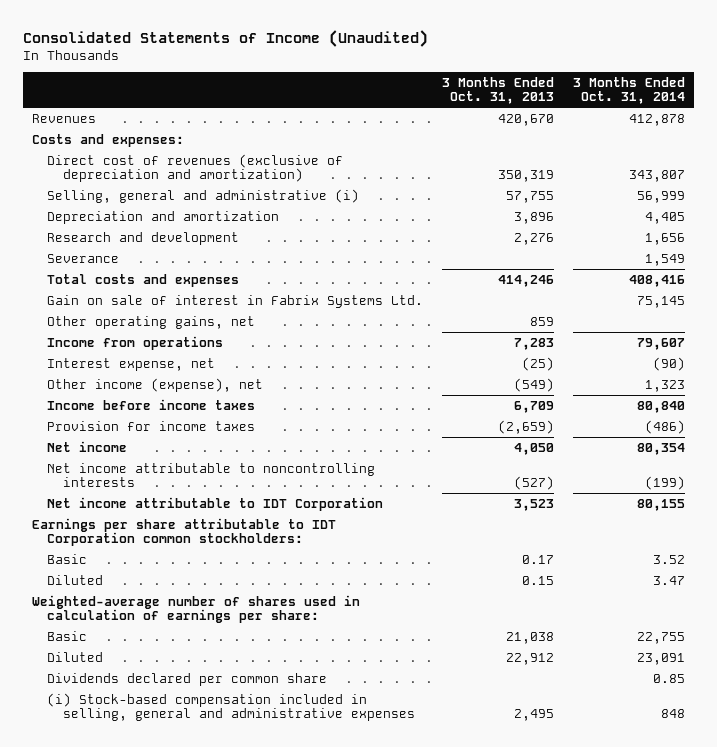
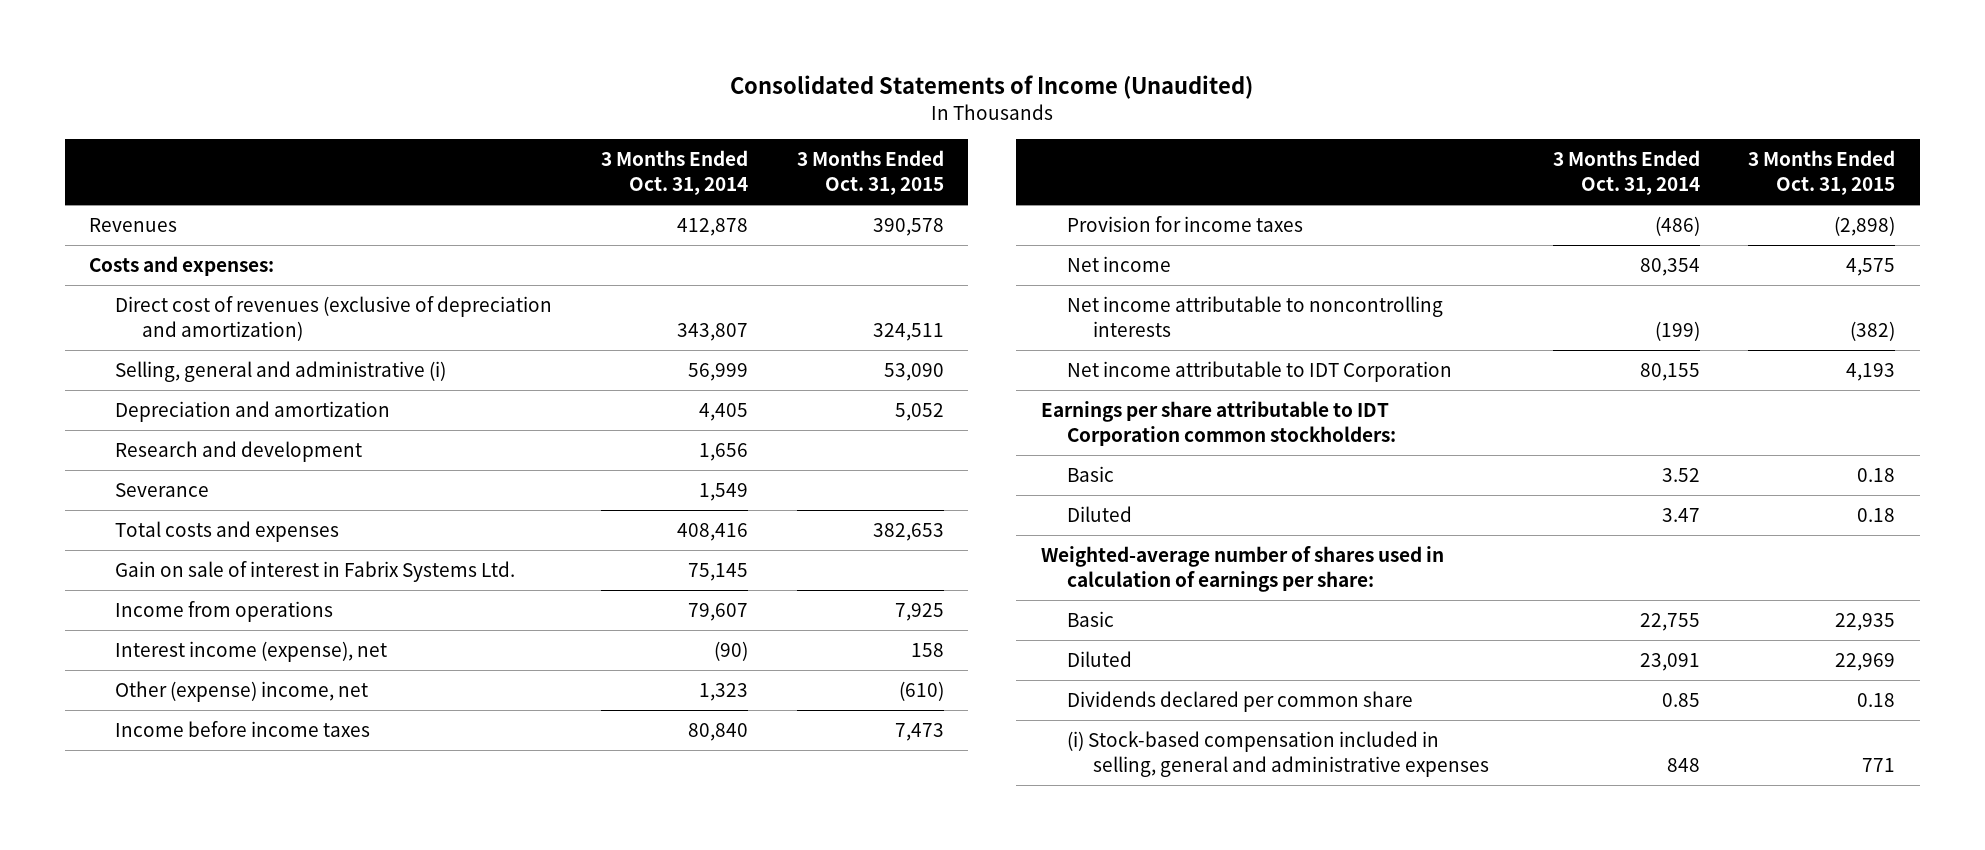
[442,76,555,105] 3 Months Ended Oct. 31, 2013 -> none
none -> [796,150,944,196] 3 Months Ended Oct. 31, 2015
[47,315,256,329] Other operating gains, net -> none
[47,357,216,371] Interest expense, net -> [115,640,388,662] Interest income (expense), net
[47,377,264,392] Other income (expense), net -> [115,680,369,702] Other (expense) income, net

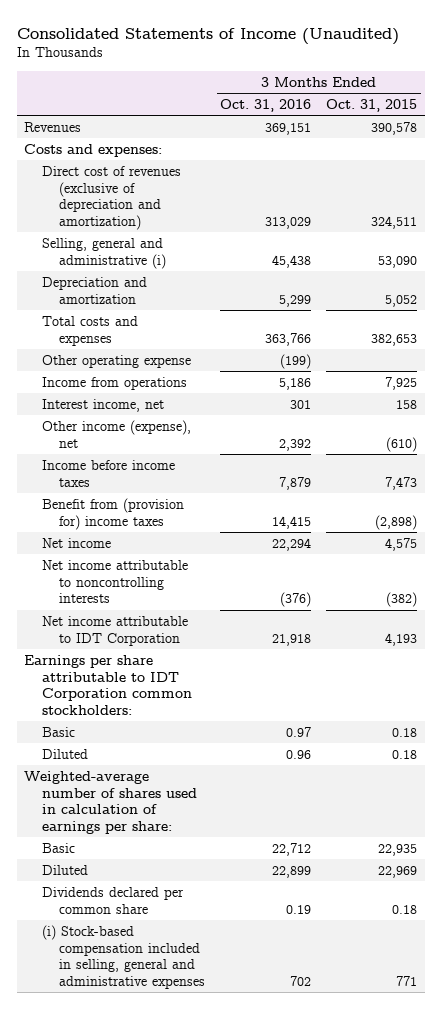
[601,150,749,196] 3 Months Ended Oct. 31, 2014 -> none
none -> [220,99,312,113] Oct. 31, 2016
[115,440,363,462] Research and development -> none
[115,482,210,497] Severance -> none
[115,560,516,582] Gain on sale of interest in Fabrix Systems Ltd. -> none
none -> [41,354,191,368] Other operating expense
[115,640,388,662] Interest income (expense), net -> [41,398,164,412] Interest income, net
[115,680,369,702] Other (expense) income, net -> [41,419,191,448] Other income (expense), net
[1066,215,1303,232] Provision for income taxes -> [41,497,184,530] Benefit from (provision for) income taxes

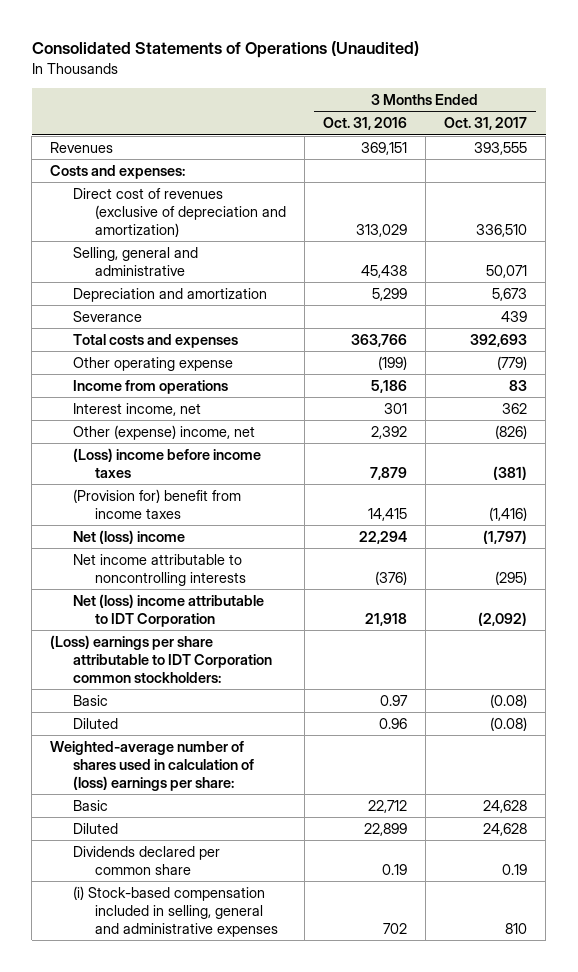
[17,27,400,45] Consolidated Statements of Income (Unaudited) -> [31,41,419,59] Consolidated Statements of Operations (Unaudited)
[326,99,418,113] Oct. 31, 2015 -> none
none -> [444,117,528,131] Oct. 31, 2017
[41,237,167,269] Selling, general and administrative (i) -> [72,246,198,276] Selling, general and administrative
none -> [72,310,142,322] Severance
[41,419,191,448] Other income (expense), net -> [72,424,255,440] Other (expense) income, net
[41,459,175,487] Income before income taxes -> [72,447,261,478] (Loss) income before income taxes
[41,497,184,530] Benefit from (provision for) income taxes -> [72,488,241,519] (Provision for) benefit from income taxes
[41,537,111,548] Net income -> [72,529,185,544] Net (loss) income
[41,615,188,646] Net income attributable to IDT Corporation -> [72,593,264,627] Net (loss) income attributable to IDT Corporation
[24,654,192,716] Earnings per share attributable to IDT Corporation common stockholders: -> [50,634,272,683] (Loss) earnings per share attributable to IDT Corporation common stockholders:
[24,770,197,835] Weighted-average number of shares used in calculation of earnings per share: -> [50,740,254,791] Weighted-average number of shares used in calculation of (loss) earnings per share:

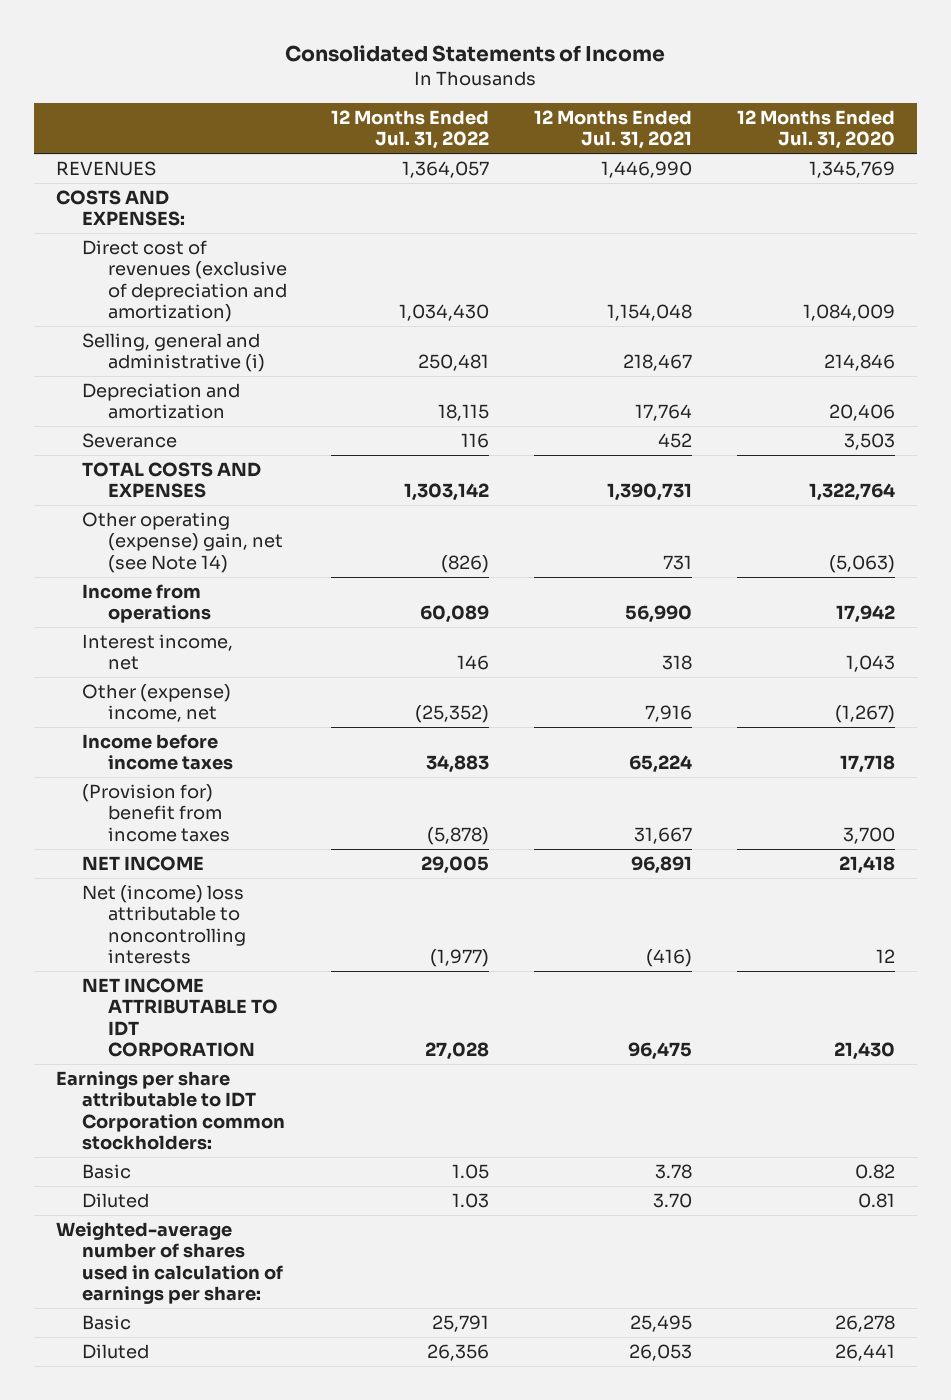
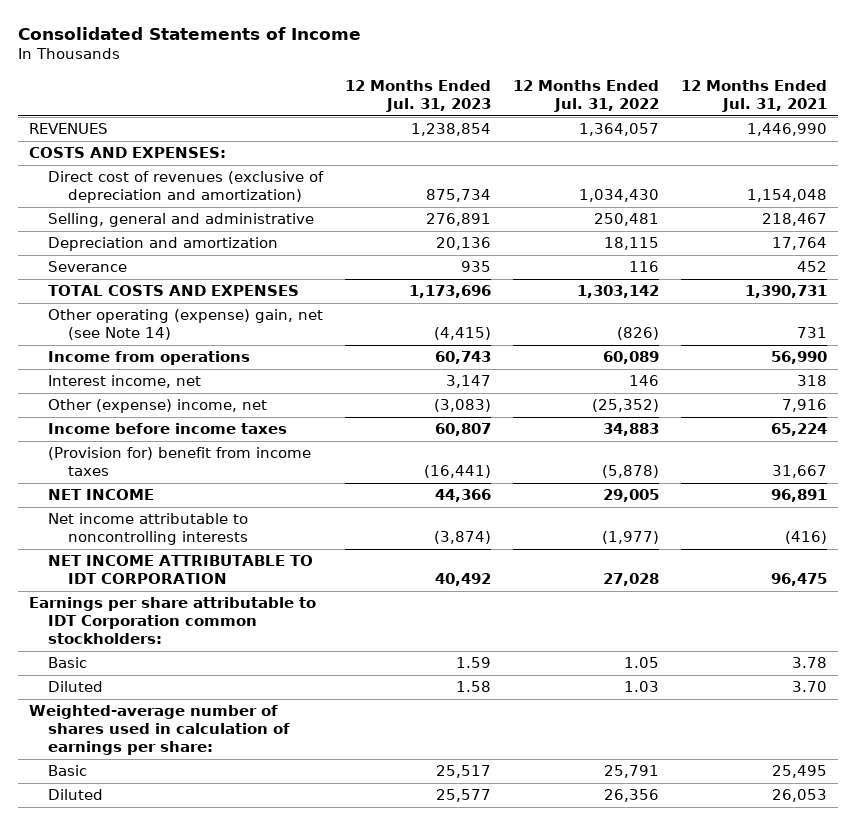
[736,109,895,150] 12 Months Ended Jul. 31, 2020 -> none
none -> [345,80,492,113] 12 Months Ended Jul. 31, 2023
[81,332,265,373] Selling, general and administrative (i) -> [48,213,315,228] Selling, general and administrative
[81,884,246,964] Net (income) loss attributable to noncontrolling interests -> [48,513,249,546] Net income attributable to noncontrolling interests

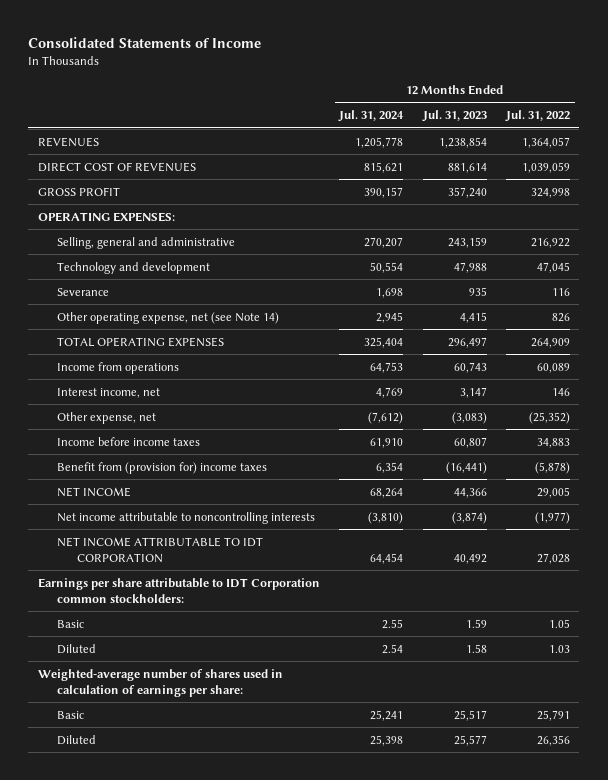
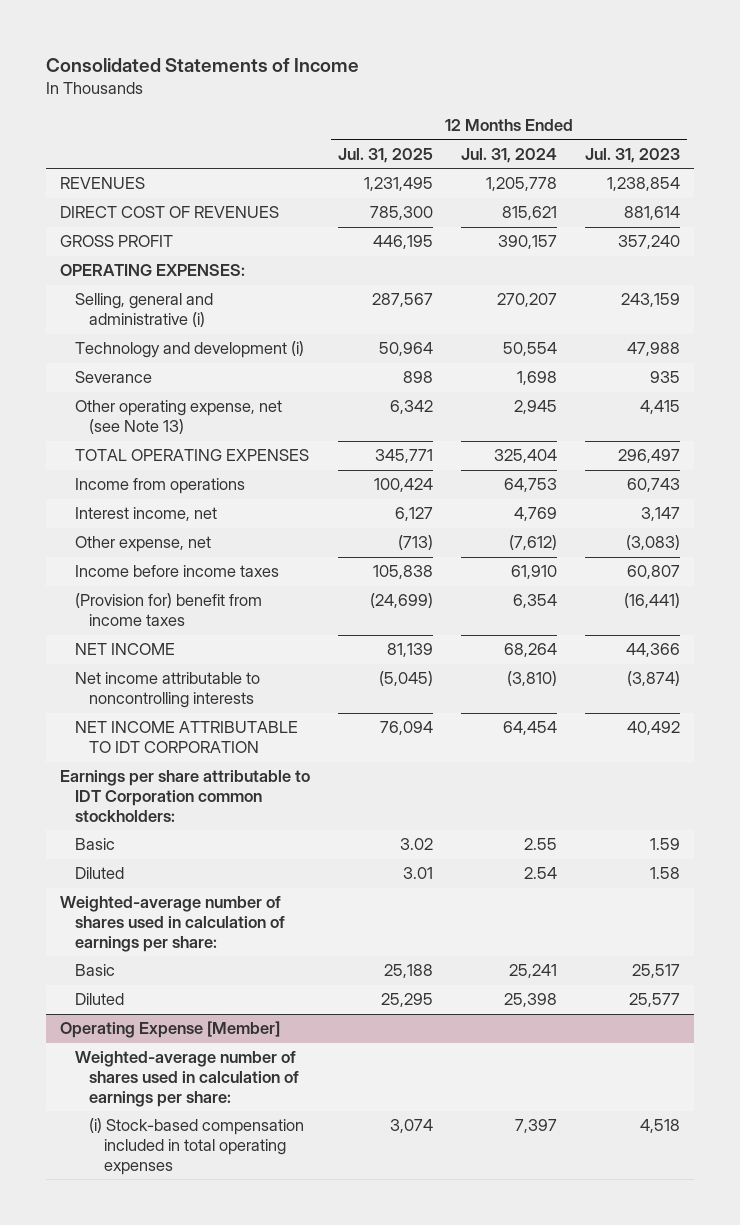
[504,110,570,123] Jul. 31, 2022 -> none
none -> [338,147,434,163] Jul. 31, 2025
[57,236,236,249] Selling, general and administrative -> [74,293,213,328] Selling, general and administrative (i)
[57,261,211,274] Technology and development -> [74,341,304,359] Technology and development (i)
[57,311,280,324] Other operating expense, net (see Note 14) -> [74,400,282,435] Other operating expense, net (see Note 13)
[57,461,268,474] Benefit from (provision for) income taxes -> [74,593,262,627] (Provision for) benefit from income taxes
none -> [60,1021,281,1039] Operating Expense [Member]
none -> [74,1051,300,1107] Weighted-average number of shares used in calculation of earnings per share:
none -> [89,1118,305,1175] (i) Stock-based compensation included in total operating expenses

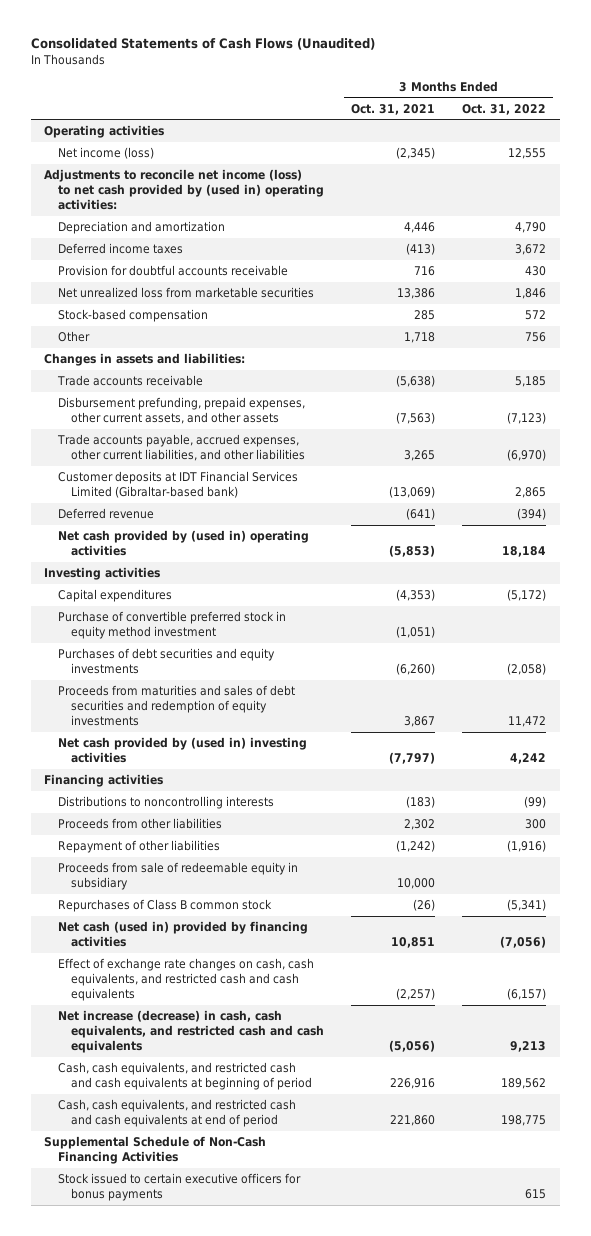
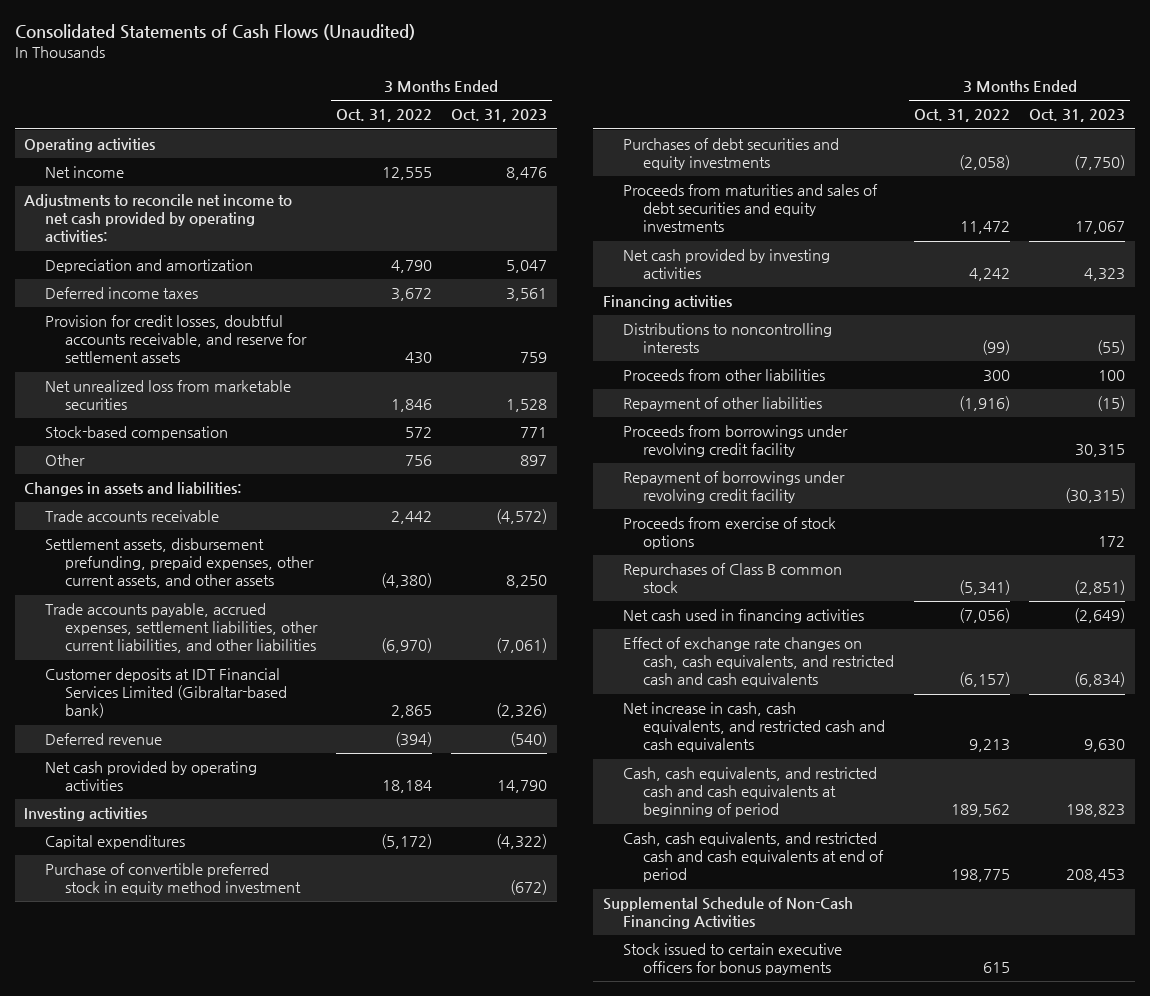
[351,103,436,115] Oct. 31, 2021 -> none
none -> [451,109,548,123] Oct. 31, 2023
[57,147,154,160] Net income (loss) -> [44,166,124,179] Net income
[44,169,324,210] Adjustments to reconcile net income (loss) to net cash provided by (used in) operating activities: -> [24,194,293,243] Adjustments to reconcile net income to net cash provided by operating activities:
[57,265,288,277] Provision for doubtful accounts receivable -> [44,315,307,364] Provision for credit losses, doubtful accounts receivable, and reserve for settlement assets
[515,376,547,388] 5,185 -> [390,511,432,525] 2,442
[57,397,305,425] Disbursement prefunding, prepaid expenses, other current assets, and other assets -> [44,538,314,589] Settlement assets, disbursement prefunding, prepaid expenses, other current assets, and other assets
[507,412,547,425] (7,123) -> [380,573,432,589] (4,380)
[56,434,306,462] Trade accounts payable, accrued expenses, other current liabilities, and other liabilities -> [44,603,318,654] Trade accounts payable, accrued expenses, settlement liabilities, other current liabilities, and other liabilities
[57,530,309,557] Net cash provided by (used in) operating activities -> [44,761,257,792] Net cash provided by operating activities
[57,685,295,726] Proceeds from maturities and sales of debt securities and redemption of equity investments -> [622,184,878,233] Proceeds from maturities and sales of debt securities and equity investments
[57,737,307,764] Net cash provided by (used in) investing activities -> [622,249,830,280] Net cash provided by investing activities
[57,862,298,891] Proceeds from sale of redeemable equity in subsidiary -> none
none -> [622,425,848,458] Proceeds from borrowings under revolving credit facility
none -> [622,471,845,504] Repayment of borrowings under revolving credit facility
none -> [622,517,836,550] Proceeds from exercise of stock options
[57,921,308,948] Net cash (used in) provided by financing activities -> [622,609,864,624] Net cash used in financing activities
[57,1010,325,1053] Net increase (decrease) in cash, cash equivalents, and restricted cash and cash equivalents -> [622,702,885,753] Net increase in cash, cash equivalents, and restricted cash and cash equivalents

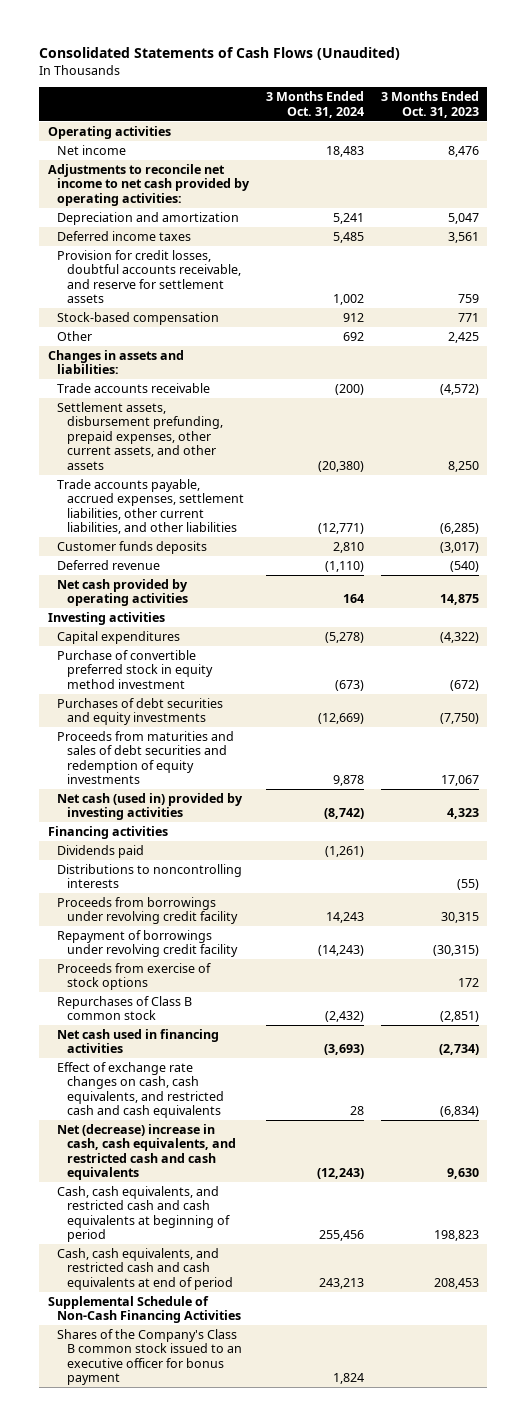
[335,109,432,123] Oct. 31, 2022 -> none
none -> [266,91,365,118] 3 Months Ended Oct. 31, 2024
[44,380,291,411] Net unrealized loss from marketable securities -> none
[520,455,548,467] 897 -> [447,331,479,343] 2,425
[44,668,287,719] Customer deposits at IDT Financial Services Limited (Gibraltar-based bank) -> none
[496,638,548,654] (7,061) -> [439,523,479,535] (6,285)
none -> [57,540,208,554] Customer funds deposits
[497,780,548,794] 14,790 -> [439,594,479,606] 14,875
[622,184,878,233] Proceeds from maturities and sales of debt securities and equity investments -> [57,730,235,785] Proceeds from maturities and sales of debt securities and redemption of equity investments
[622,249,830,280] Net cash provided by investing activities -> [57,792,244,821] Net cash (used in) provided by investing activities
none -> [57,844,145,858] Dividends paid
[622,369,825,382] Proceeds from other liabilities -> none
[622,397,822,412] Repayment of other liabilities -> none
[1074,608,1126,624] (2,649) -> [438,1044,479,1056] (2,734)
[622,702,885,753] Net increase in cash, cash equivalents, and restricted cash and cash equivalents -> [57,1123,237,1181] Net (decrease) increase in cash, cash equivalents, and restricted cash and cash equivalents
[622,943,842,976] Stock issued to certain executive officers for bonus payments -> [57,1328,243,1386] Shares of the Company's Class B common stock issued to an executive officer for bonus payment

